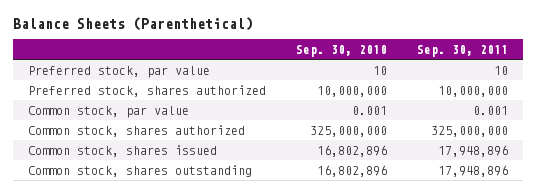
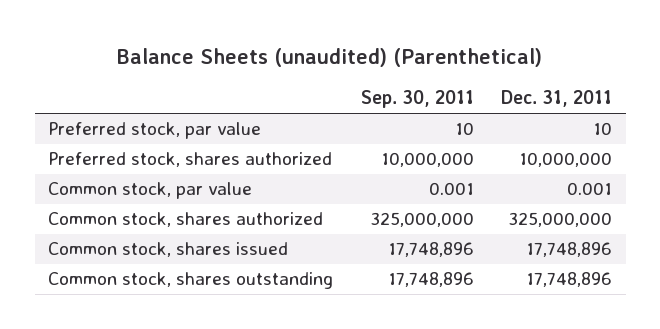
[13,17,254,32] Balance Sheets (Parenthetical) -> [117,48,543,68] Balance Sheets (unaudited) (Parenthetical)
[296,45,388,58] Sep. 30, 2010 -> none
none -> [501,90,613,108] Dec. 31, 2011
[438,144,509,157] 17,948,896 -> [387,242,474,258] 17,748,896
[438,164,509,177] 17,948,896 -> [387,272,474,288] 17,748,896

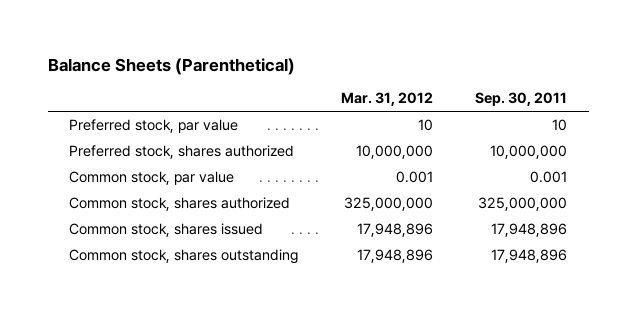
[117,48,543,68] Balance Sheets (unaudited) (Parenthetical) -> [47,57,295,75] Balance Sheets (Parenthetical)
[501,90,613,108] Dec. 31, 2011 -> none
none -> [340,92,433,107] Mar. 31, 2012
[387,242,474,258] 17,748,896 -> [491,223,568,238] 17,948,896
[387,272,474,288] 17,748,896 -> [491,249,568,264] 17,948,896

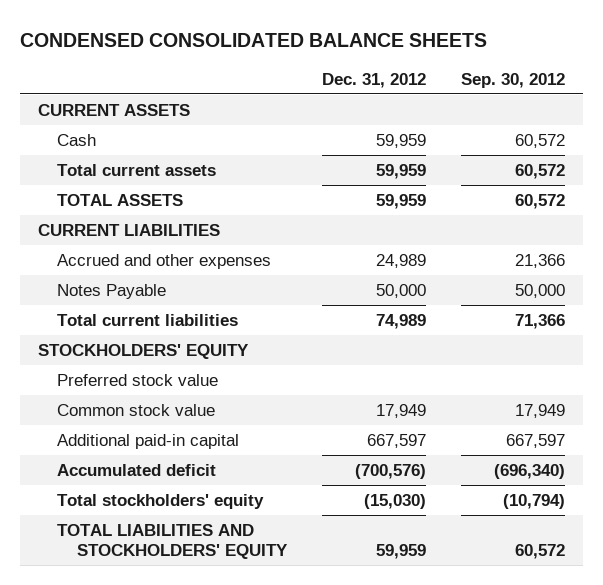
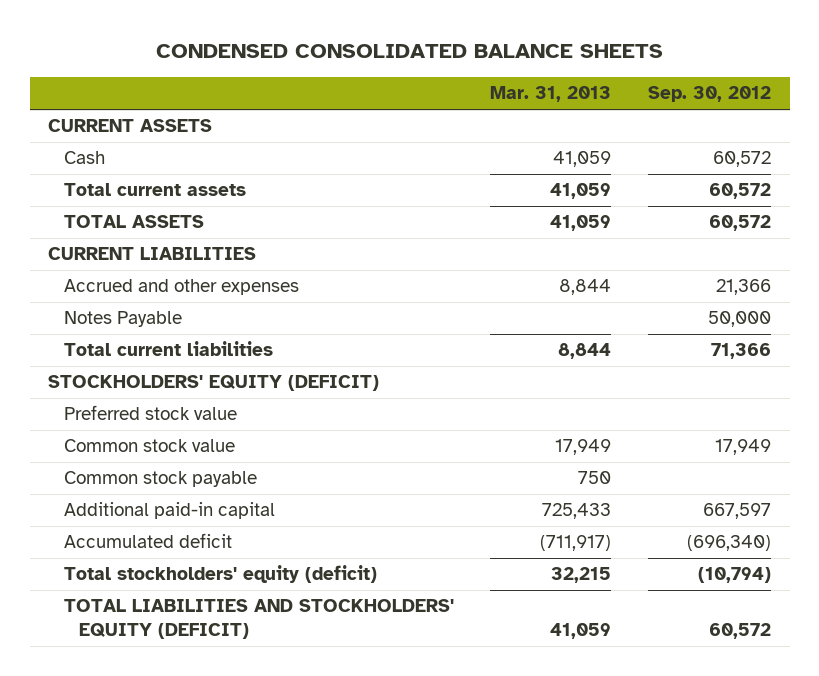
[321,72,426,88] Dec. 31, 2012 -> none
none -> [490,86,612,103] Mar. 31, 2013
[37,343,249,359] STOCKHOLDERS' EQUITY -> [48,375,380,392] STOCKHOLDERS' EQUITY (DEFICIT)
none -> [63,471,257,488] Common stock payable
[57,493,265,509] Total stockholders' equity -> [63,565,377,584] Total stockholders' equity (deficit)
[57,523,288,559] TOTAL LIABILITIES AND STOCKHOLDERS' EQUITY -> [63,599,454,640] TOTAL LIABILITIES AND STOCKHOLDERS' EQUITY (DEFICIT)

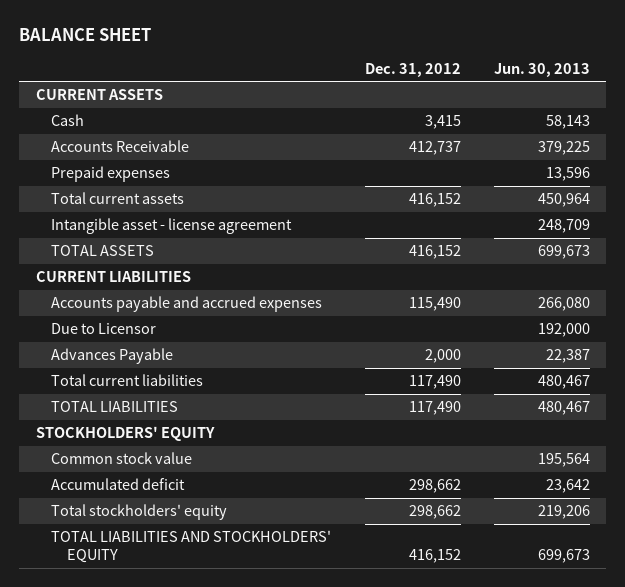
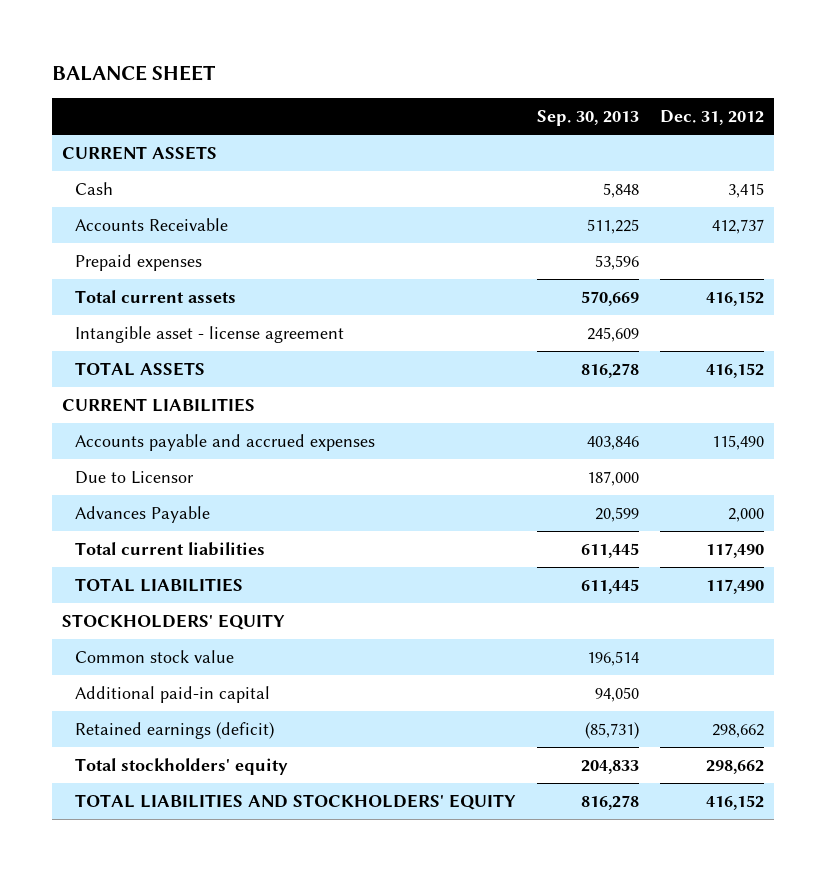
[493,62,590,77] Jun. 30, 2013 -> none
none -> [536,109,639,126] Sep. 30, 2013
none -> [75,685,271,703] Additional paid-in capital
[51,478,186,491] Accumulated deficit -> [75,721,275,739] Retained earnings (deficit)

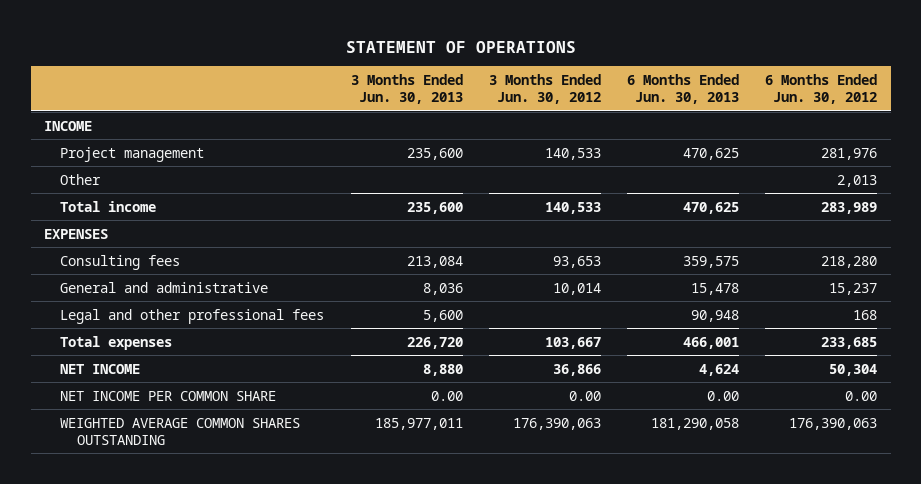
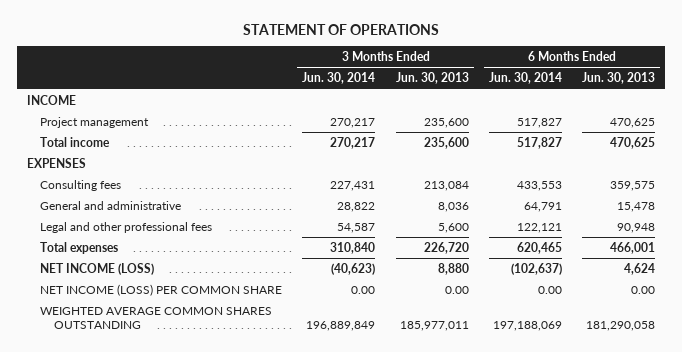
[488,74,601,105] 3 Months Ended Jun. 30, 2012 -> none
[765,74,878,105] 6 Months Ended Jun. 30, 2012 -> none
none -> [302,72,376,85] Jun. 30, 2014
none -> [488,72,562,85] Jun. 30, 2014
[60,173,102,185] Other -> none
[60,363,141,374] NET INCOME -> [40,262,155,275] NET INCOME (LOSS)
[60,390,277,401] NET INCOME PER COMMON SHARE -> [40,283,283,296] NET INCOME (LOSS) PER COMMON SHARE

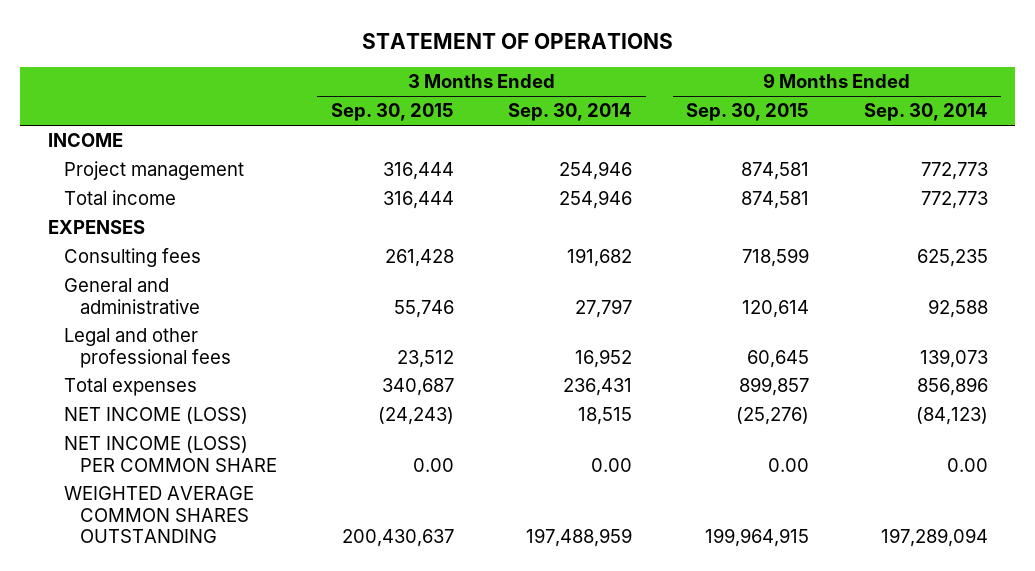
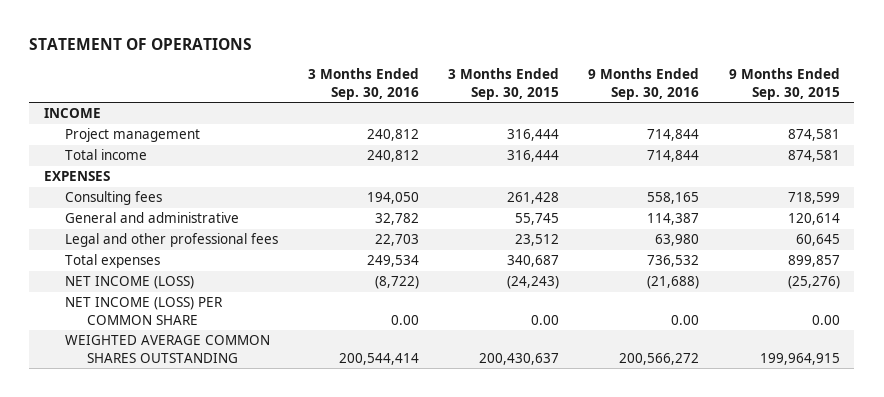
[508,103,633,122] Sep. 30, 2014 -> none
[863,103,988,122] Sep. 30, 2014 -> none
none -> [307,68,419,100] 3 Months Ended Sep. 30, 2016
none -> [588,68,700,100] 9 Months Ended Sep. 30, 2016
[394,299,455,318] 55,746 -> [514,213,559,226] 55,745

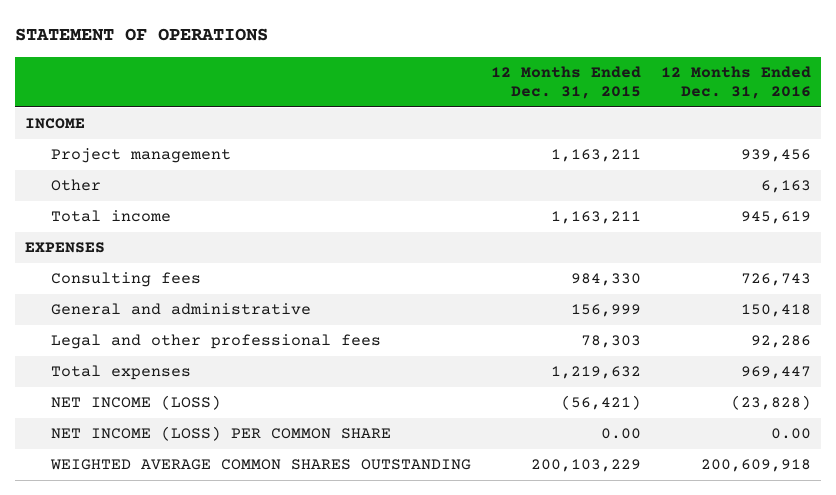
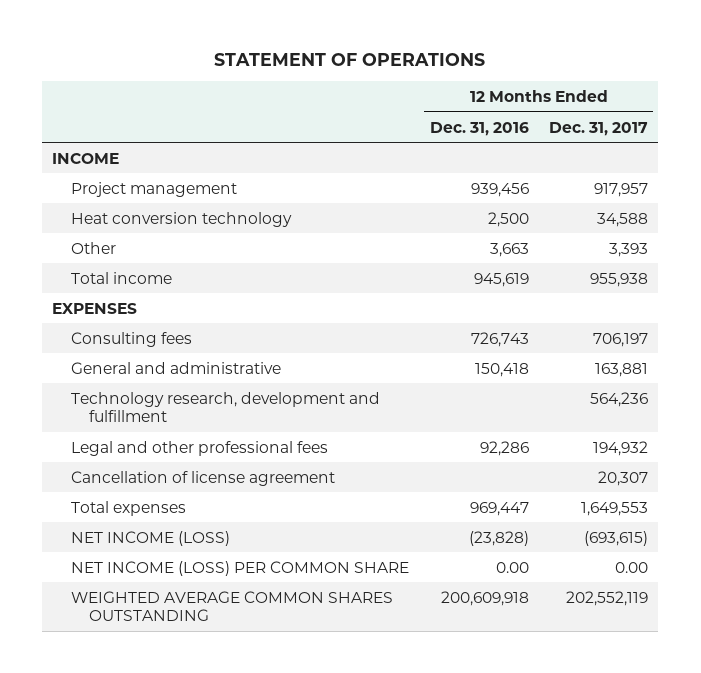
[490,66,641,100] 12 Months Ended Dec. 31, 2015 -> none
none -> [549,121,649,136] Dec. 31, 2017
none -> [70,211,292,227] Heat conversion technology
[760,180,811,194] 6,163 -> [489,242,529,257] 3,663
none -> [70,391,380,422] Technology research, development and fulfillment
none -> [70,470,335,486] Cancellation of license agreement

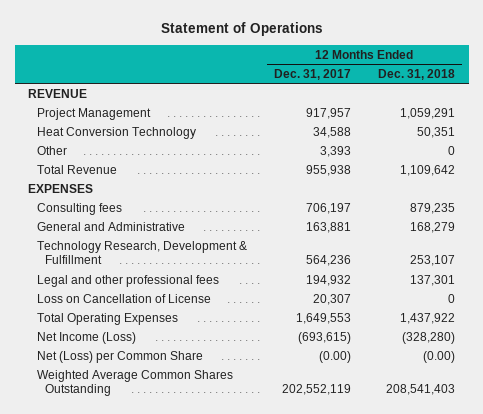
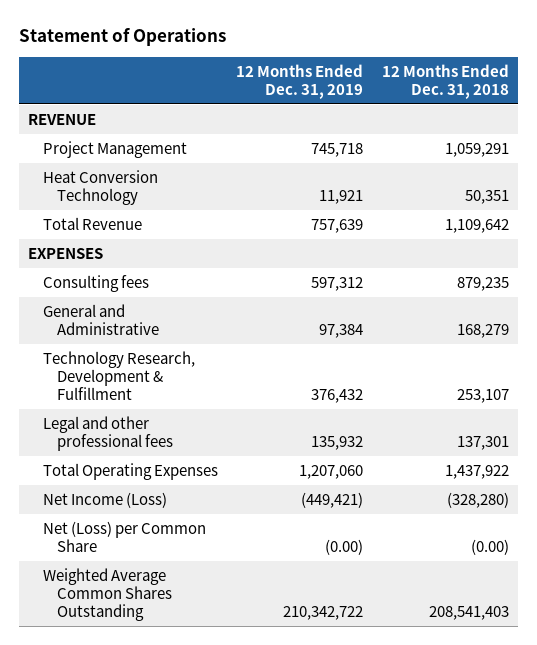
[273,68,351,80] Dec. 31, 2017 -> none
none -> [236,63,364,99] 12 Months Ended Dec. 31, 2019
[36,145,67,155] Other -> none
[36,293,211,303] Loss on Cancellation of License -> none

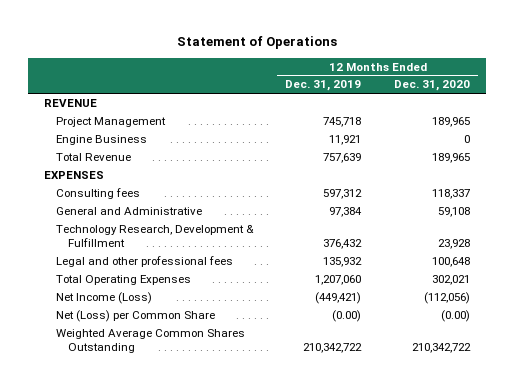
[382,63,510,99] 12 Months Ended Dec. 31, 2018 -> none
none -> [393,80,470,92] Dec. 31, 2020
[42,169,158,205] Heat Conversion Technology -> [55,134,147,145] Engine Business

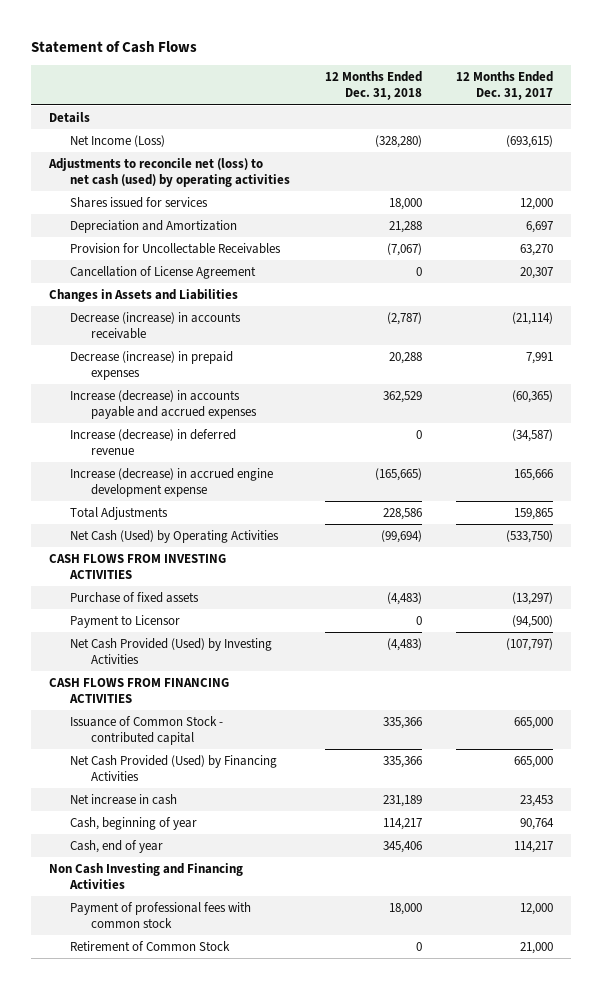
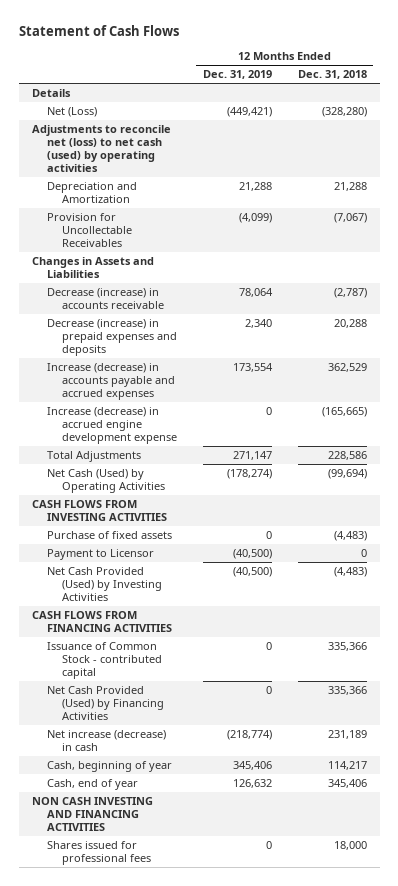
[456,71,554,101] 12 Months Ended Dec. 31, 2017 -> none
none -> [202,70,272,80] Dec. 31, 2019
[69,134,165,147] Net Income (Loss) -> [46,107,97,118] Net (Loss)
[69,196,208,208] Shares issued for services -> none
[69,265,256,279] Cancellation of License Agreement -> none
[69,350,233,381] Decrease (increase) in prepaid expenses -> [46,319,177,356] Decrease (increase) in prepaid expenses and deposits
[69,428,236,456] Increase (decrease) in deferred revenue -> none
[69,793,177,805] Net increase in cash -> [46,730,166,751] Net increase (decrease) in cash
[69,901,251,929] Payment of professional fees with common stock -> none
[69,940,230,951] Retirement of Common Stock -> none
[48,862,243,890] Non Cash Investing and Financing Activities -> [31,797,153,831] NON CASH INVESTING AND FINANCING ACTIVITIES
none -> [46,841,151,865] Shares issued for professional fees

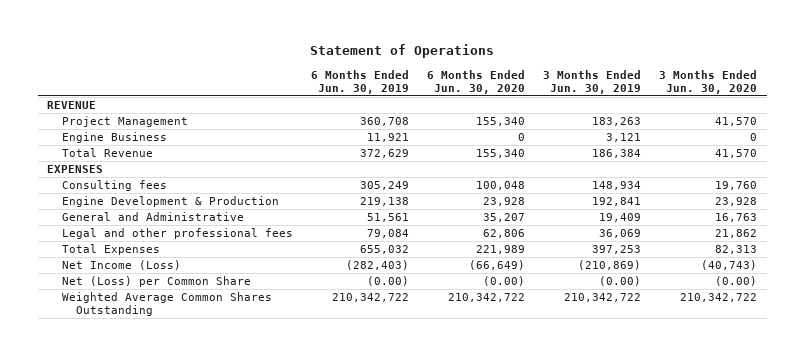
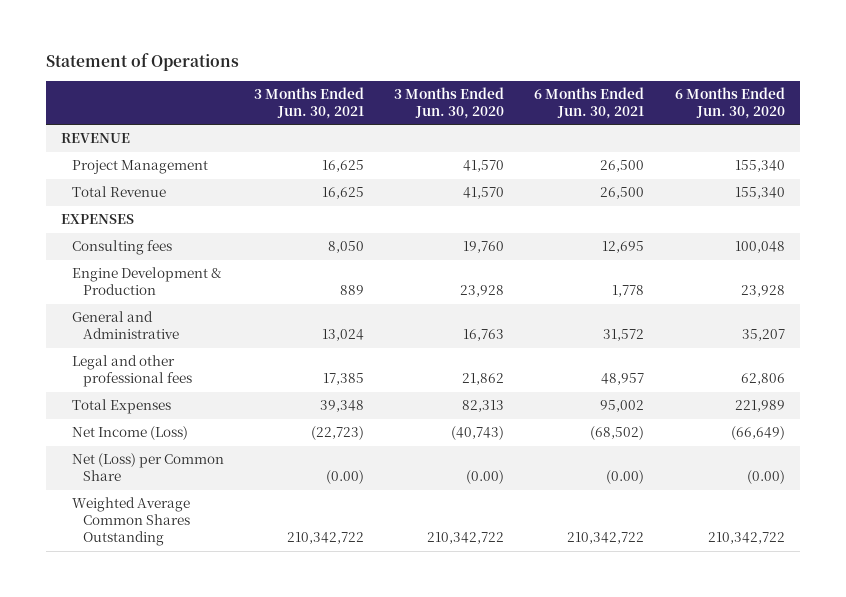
[310,69,409,94] 6 Months Ended Jun. 30, 2019 -> none
[543,69,642,94] 3 Months Ended Jun. 30, 2019 -> none
none -> [254,86,365,119] 3 Months Ended Jun. 30, 2021
none -> [534,86,645,119] 6 Months Ended Jun. 30, 2021
[61,132,167,144] Engine Business -> none

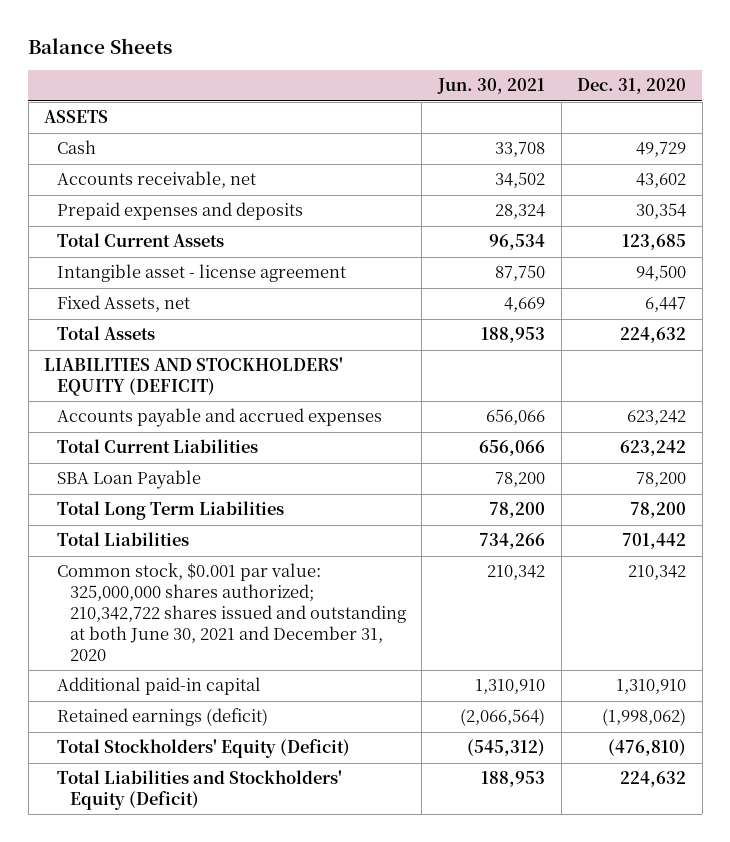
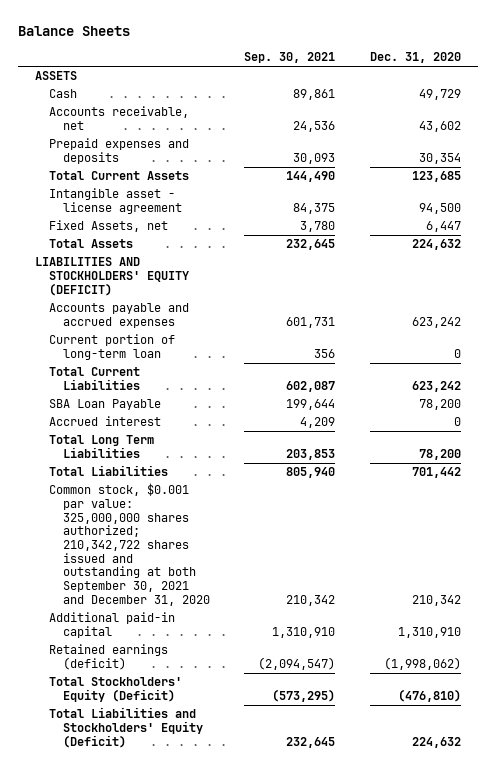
[436,78,545,95] Jun. 30, 2021 -> none
none -> [244,52,336,64] Sep. 30, 2021
none -> [48,334,175,361] Current portion of long-term loan
none -> [48,416,161,427] Accrued interest
[56,563,406,661] Common stock, $0.001 par value: 325,000,000 shares authorized; 210,342,722 shares issued and outstanding at both June 30, 2021 and December 31, 2020 -> [48,483,211,606] Common stock, $0.001 par value: 325,000,000 shares authorized; 210,342,722 shares issued and outstanding at both September 30, 2021 and December 31, 2020

